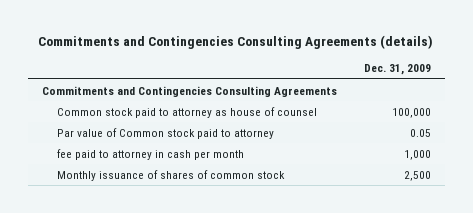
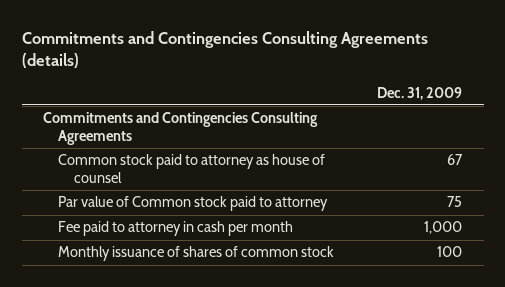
[392,107,432,118] 100,000 -> [447,154,464,166] 67
[410,128,432,137] 0.05 -> [447,196,463,208] 75
[56,148,244,160] fee paid to attorney in cash per month -> [58,221,294,237] Fee paid to attorney in cash per month
[404,170,432,181] 2,500 -> [437,246,463,258] 100

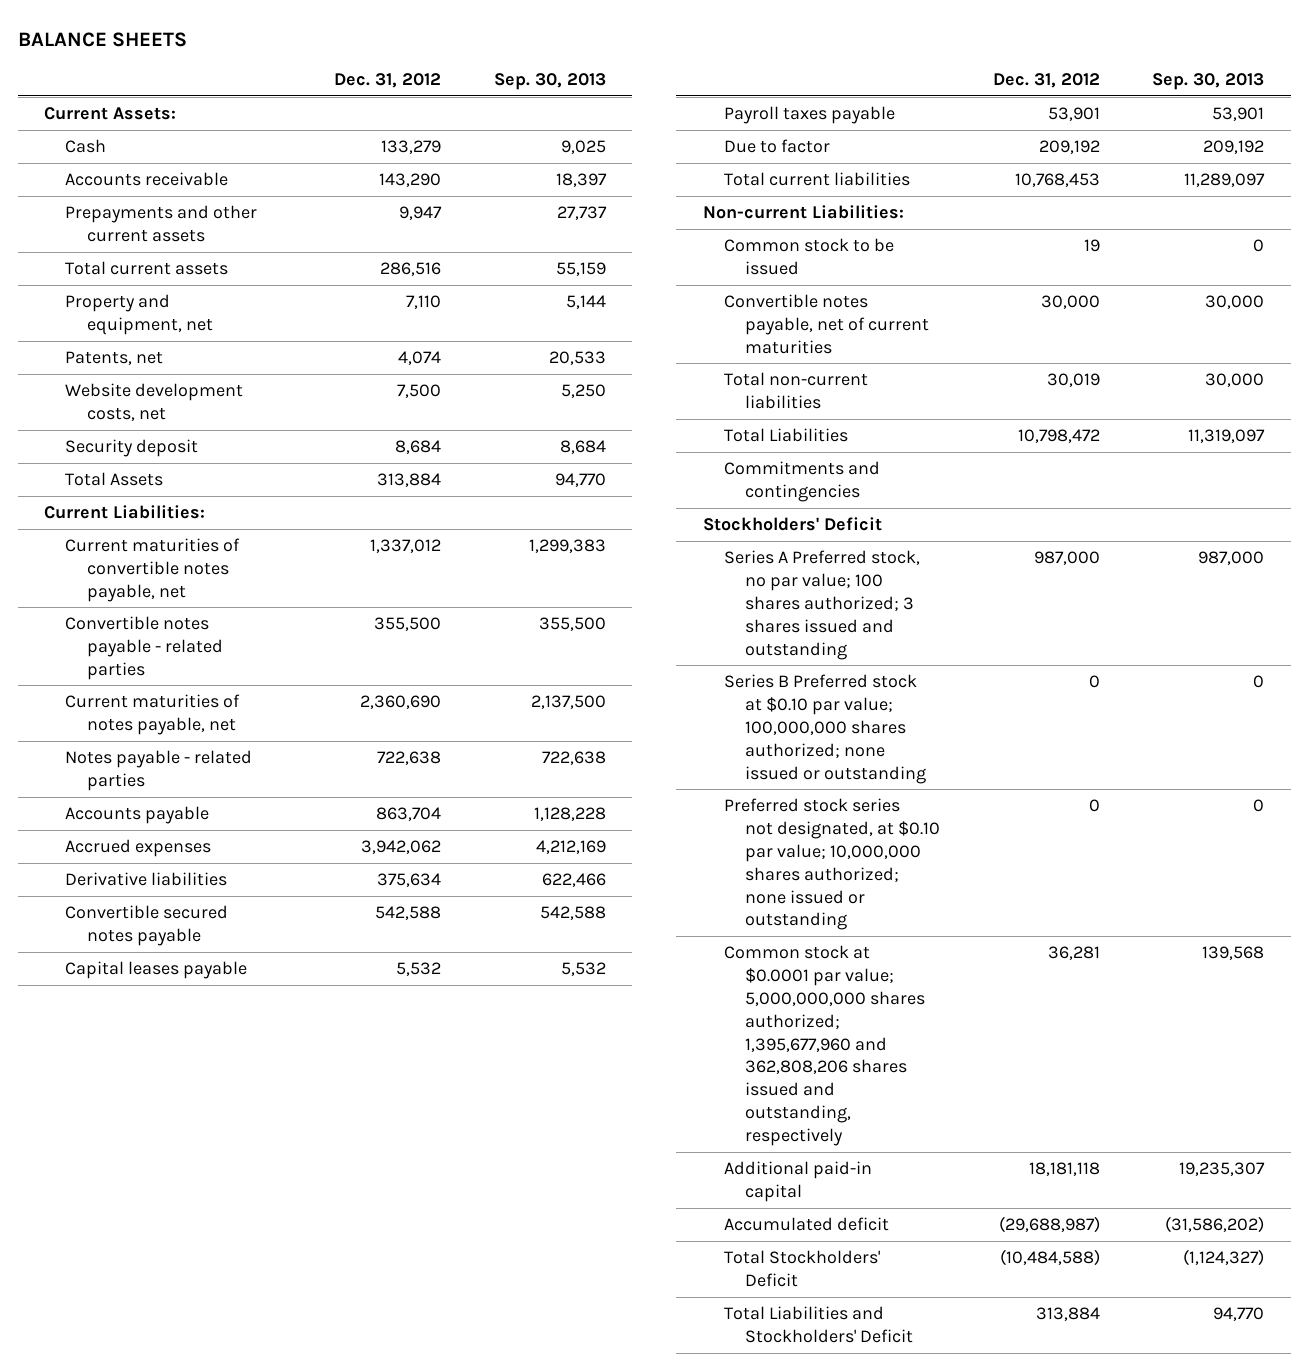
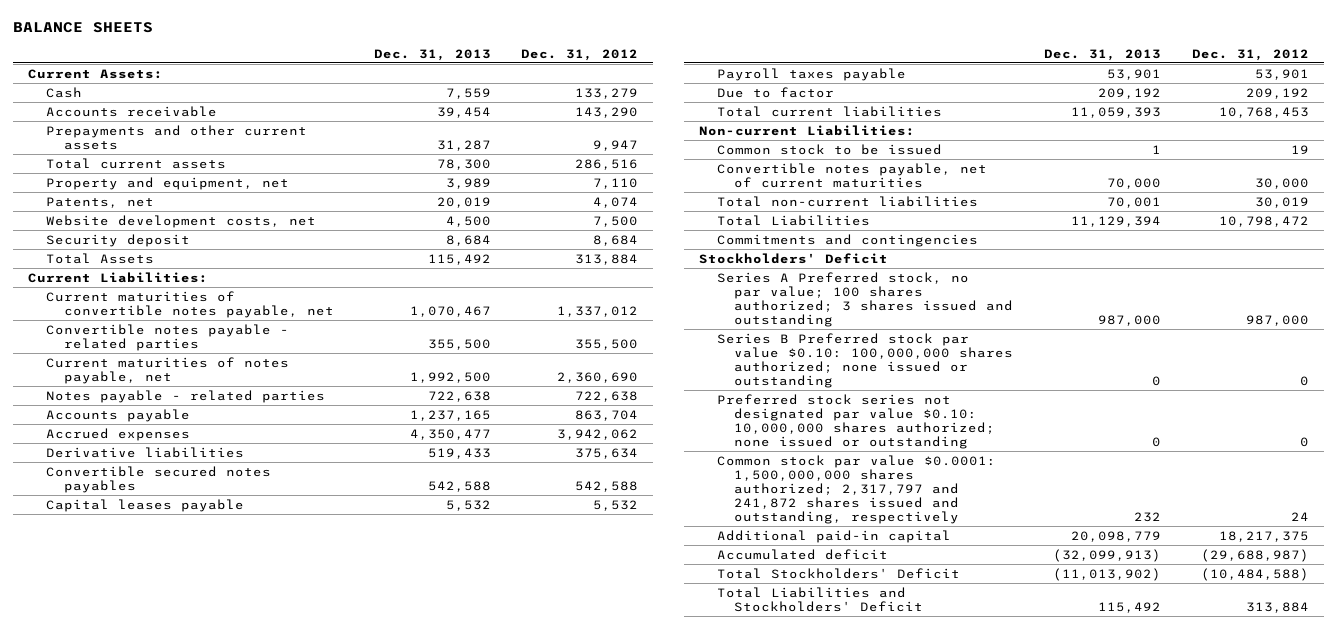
[493,73,606,91] Sep. 30, 2013 -> none
none -> [373,48,491,61] Dec. 31, 2013
[65,904,229,946] Convertible secured notes payable -> [46,465,272,493] Convertible secured notes payables
[723,673,927,784] Series B Preferred stock at $0.10 par value; 100,000,000 shares authorized; none issued or outstanding -> [716,332,1014,388] Series B Preferred stock par value $0.10: 100,000,000 shares authorized; none issued or outstanding
[723,797,941,931] Preferred stock series not designated, at $0.10 par value; 10,000,000 shares authorized; none issued or outstanding -> [716,393,996,449] Preferred stock series not designated par value $0.10: 10,000,000 shares authorized; none issued or outstanding
[723,944,926,1147] Common stock at $0.0001 par value; 5,000,000,000 shares authorized; 1,395,677,960 and 362,808,206 shares issued and outstanding, respectively -> [716,454,996,525] Common stock par value $0.0001: 1,500,000,000 shares authorized; 2,317,797 and 241,872 shares issued and outstanding, respectively
[1047,945,1100,960] 36,281 -> [1290,512,1309,522] 24
[1028,1161,1100,1176] 18,181,118 -> [1218,530,1309,542] 18,217,375

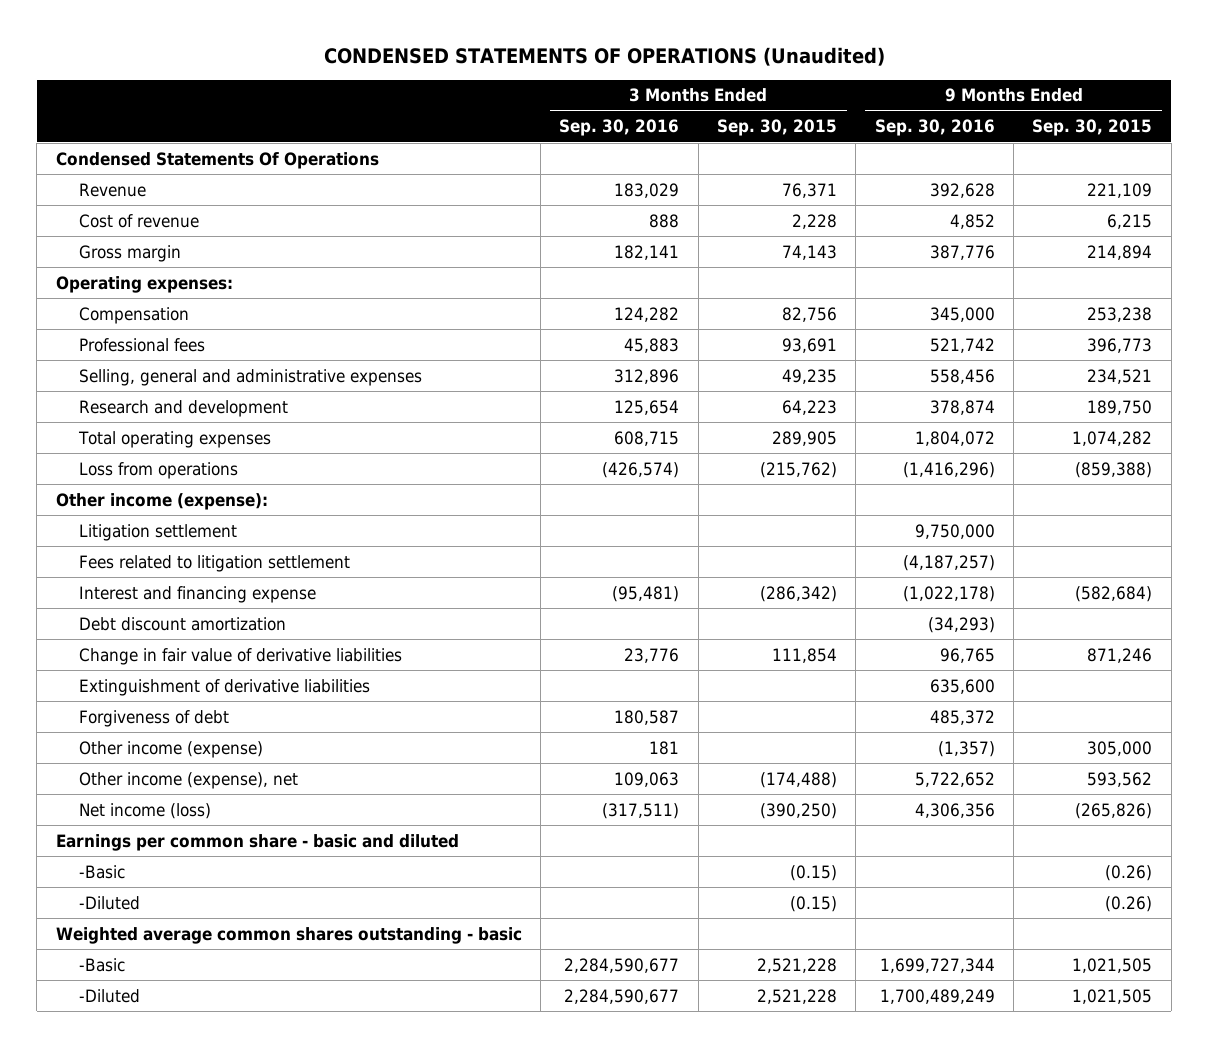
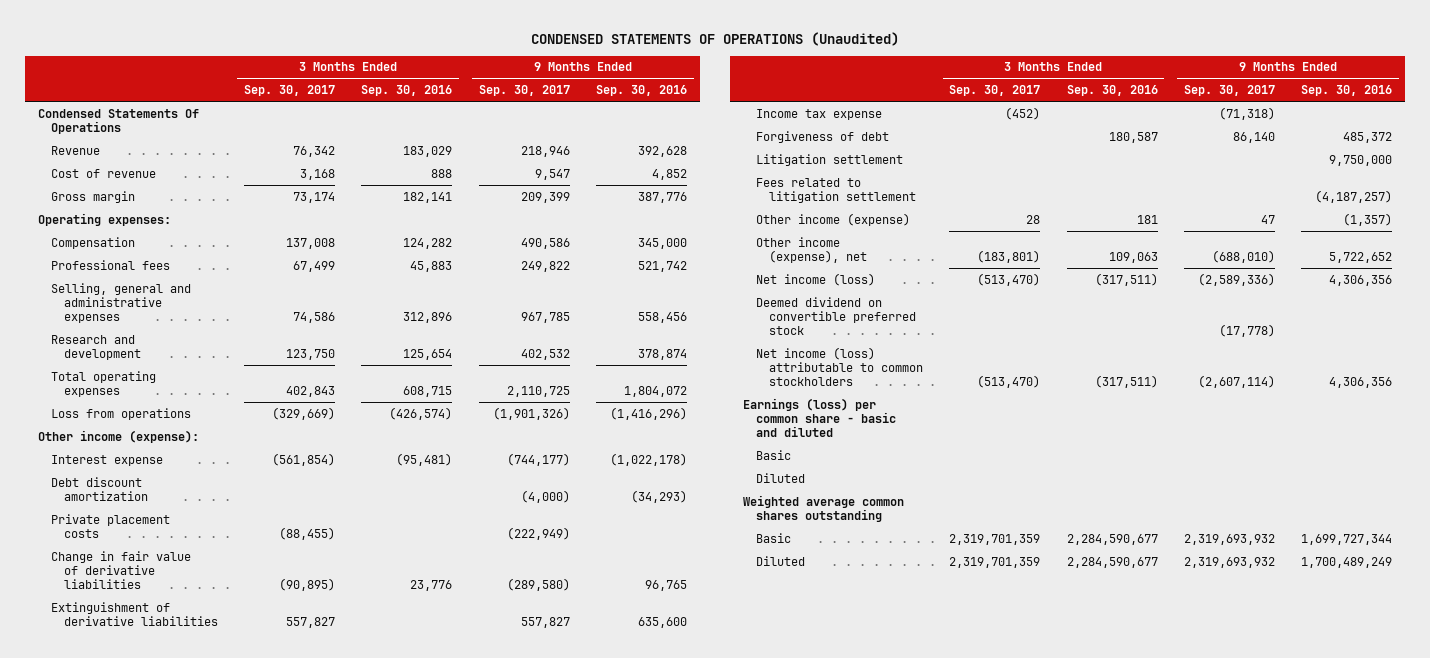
[717,119,838,137] Sep. 30, 2015 -> none
[1032,119,1153,137] Sep. 30, 2015 -> none
none -> [244,85,336,97] Sep. 30, 2017
none -> [478,85,570,97] Sep. 30, 2017
[79,585,317,603] Interest and financing expense -> [50,454,163,466] Interest expense
none -> [50,513,170,538] Private placement costs
none -> [756,108,883,120] Income tax expense
[79,523,238,541] Litigation settlement -> [756,153,904,166] Litigation settlement
[79,554,351,572] Fees related to litigation settlement -> [756,177,917,203] Fees related to litigation settlement
none -> [756,296,917,336] Deemed dividend on convertible preferred stock
none -> [756,346,924,387] Net income (loss) attributable to common stockholders
[55,833,459,851] Earnings per common share - basic and diluted -> [743,397,897,438] Earnings (loss) per common share - basic and diluted
[79,864,126,879] -Basic -> [756,449,792,460] Basic
[79,895,141,910] -Diluted -> [756,472,806,483] Diluted
[55,926,522,944] Weighted average common shares outstanding - basic -> [743,494,905,522] Weighted average common shares outstanding
[79,957,126,972] -Basic -> [756,532,792,543] Basic
[79,988,141,1003] -Diluted -> [756,555,806,566] Diluted

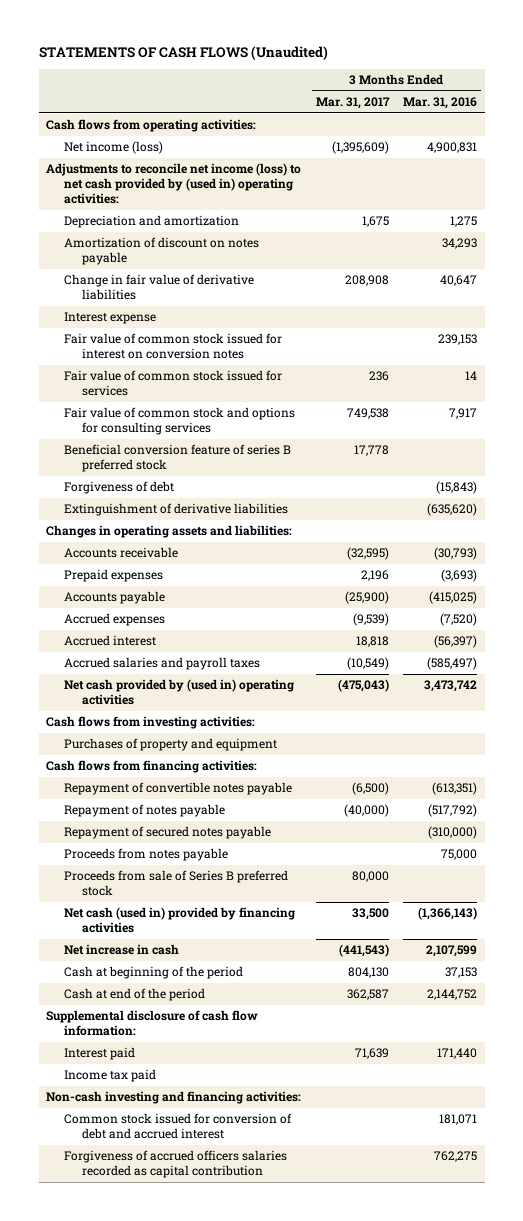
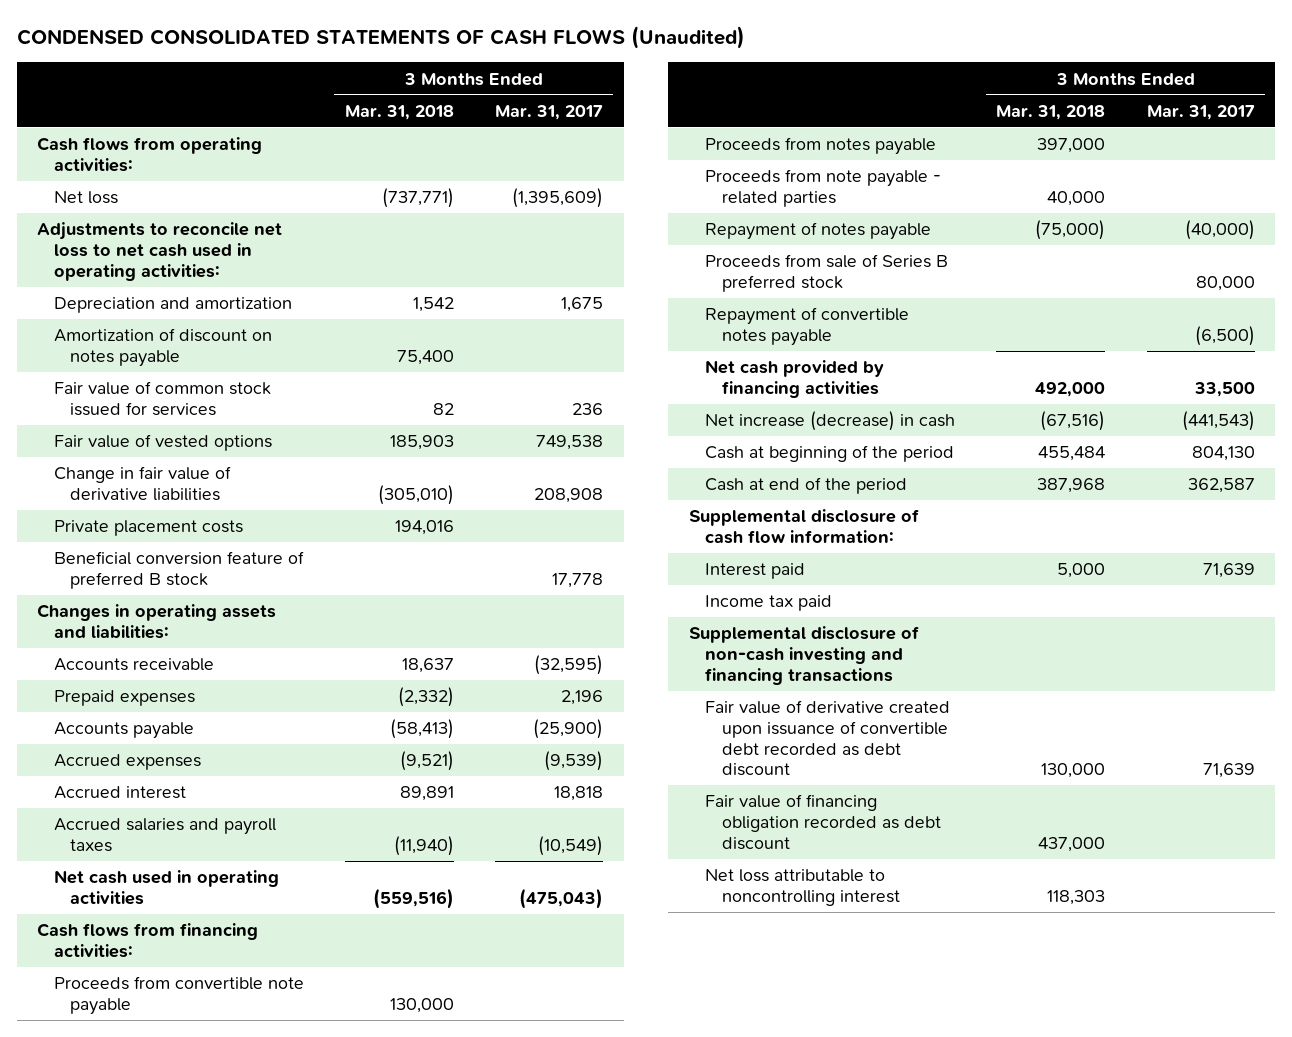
[38,46,328,61] STATEMENTS OF CASH FLOWS (Unaudited) -> [16,26,745,50] CONDENSED CONSOLIDATED STATEMENTS OF CASH FLOWS (Unaudited)
[403,97,478,110] Mar. 31, 2016 -> none
none -> [344,104,454,120] Mar. 31, 2018
[64,141,164,155] Net income (loss) -> [53,191,118,205] Net loss
[45,163,301,204] Adjustments to reconcile net income (loss) to net cash provided by (used in) operating activities: -> [37,222,283,281] Adjustments to reconcile net loss to net cash used in operating activities:
[64,312,157,325] Interest expense -> none
[64,333,283,360] Fair value of common stock issued for interest on conversion notes -> none
[64,481,175,495] Forgiveness of debt -> none
[64,503,289,517] Extinguishment of derivative liabilities -> none
[64,407,296,436] Fair value of common stock and options for consulting services -> [53,434,272,452] Fair value of vested options
[64,274,255,301] Change in fair value of derivative liabilities -> [53,466,231,501] Change in fair value of derivative liabilities
none -> [53,520,243,537] Private placement costs
[64,444,292,473] Beneficial conversion feature of series B preferred stock -> [53,551,304,589] Beneficial conversion feature of preferred B stock
[45,716,255,730] Cash flows from investing activities: -> none
[64,738,278,752] Purchases of property and equipment -> none
[64,679,295,706] Net cash provided by (used in) operating activities -> [53,870,279,905] Net cash used in operating activities
[64,826,272,840] Repayment of secured notes payable -> none
none -> [53,976,304,1015] Proceeds from convertible note payable
none -> [705,169,942,207] Proceeds from note payable - related parties
[64,804,226,818] Repayment of notes payable -> [705,222,932,241] Repayment of notes payable
[64,782,293,796] Repayment of convertible notes payable -> [705,307,910,346] Repayment of convertible notes payable
[64,907,296,934] Net cash (used in) provided by financing activities -> [705,360,885,398] Net cash provided by financing activities
[64,944,180,956] Net increase in cash -> [705,411,956,432] Net increase (decrease) in cash
[64,1113,293,1140] Common stock issued for conversion of debt and accrued interest -> none
[64,1150,288,1179] Forgiveness of accrued officers salaries recorded as capital contribution -> none
[45,1091,301,1105] Non-cash investing and financing activities: -> [688,626,919,685] Supplemental disclosure of non-cash investing and financing transactions
none -> [705,700,951,777] Fair value of derivative created upon issuance of convertible debt recorded as debt discount
none -> [705,794,941,850] Fair value of financing obligation recorded as debt discount
none -> [705,869,900,906] Net loss attributable to noncontrolling interest

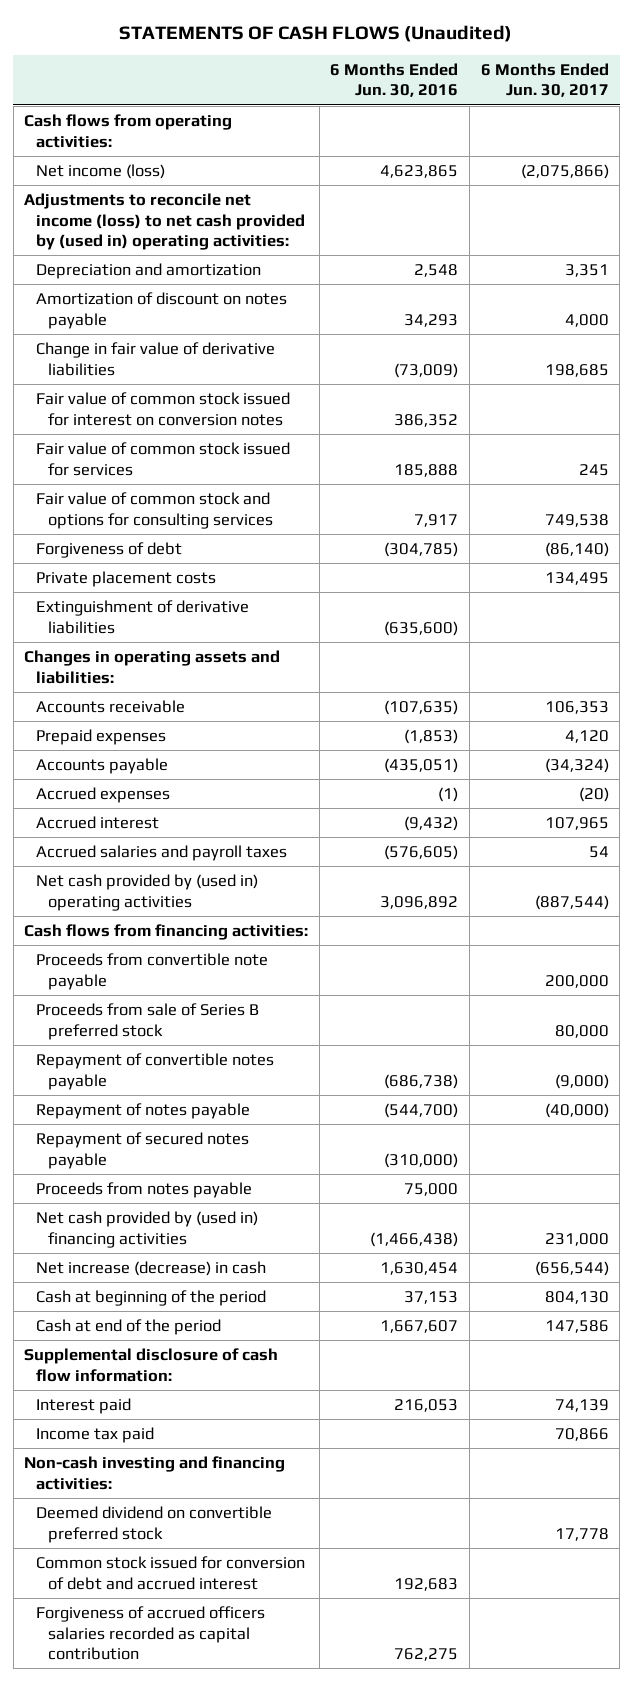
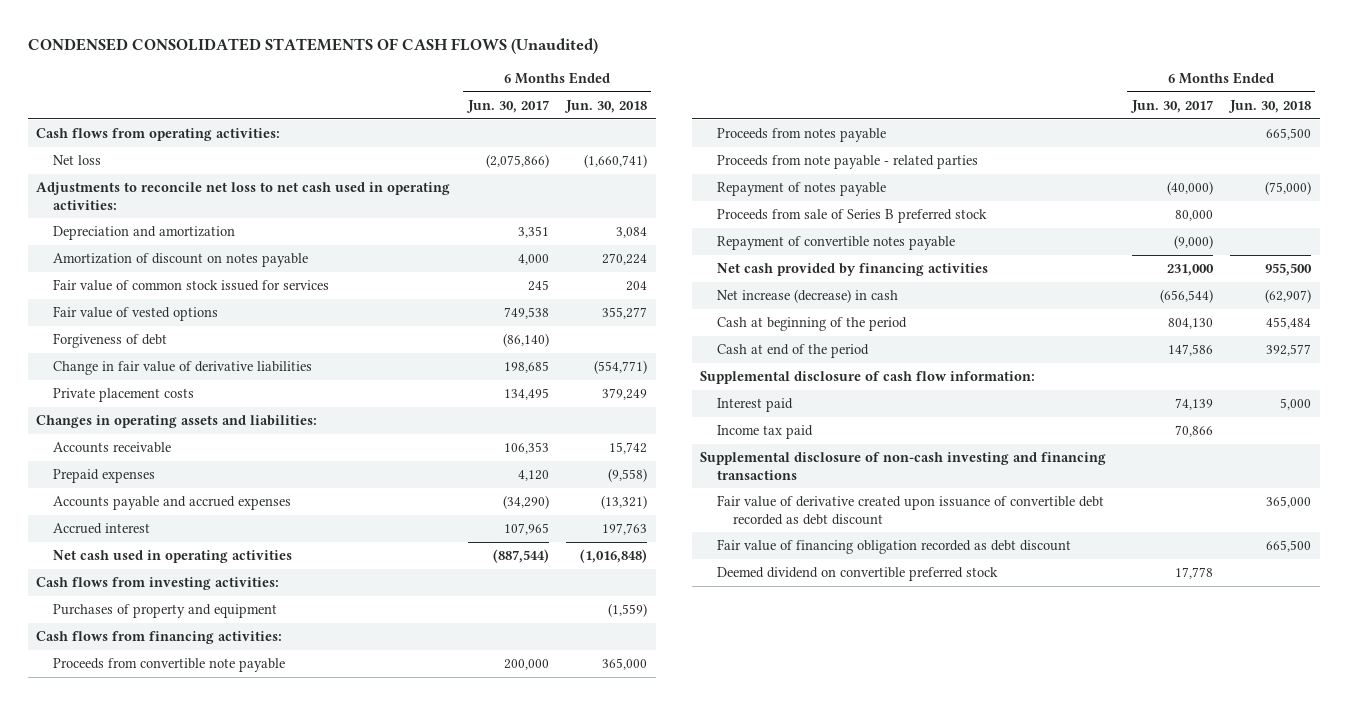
[119,24,513,42] STATEMENTS OF CASH FLOWS (Unaudited) -> [27,38,598,55] CONDENSED CONSOLIDATED STATEMENTS OF CASH FLOWS (Unaudited)
[330,62,459,98] 6 Months Ended Jun. 30, 2016 -> none
none -> [563,99,647,113] Jun. 30, 2018
[35,163,165,179] Net income (loss) -> [52,155,101,166] Net loss
[24,192,305,251] Adjustments to reconcile net income (loss) to net cash provided by (used in) operating activities: -> [36,182,451,210] Adjustments to reconcile net loss to net cash used in operating activities:
[35,391,290,426] Fair value of common stock issued for interest on conversion notes -> none
[35,491,273,529] Fair value of common stock and options for consulting services -> [52,306,218,322] Fair value of vested options
[35,341,275,376] Change in fair value of derivative liabilities -> [52,361,312,376] Change in fair value of derivative liabilities
[35,599,249,634] Extinguishment of derivative liabilities -> none
[35,786,170,803] Accrued expenses -> none
[35,757,168,774] Accounts payable -> [52,496,291,511] Accounts payable and accrued expenses
[544,757,609,773] (34,324) -> [502,495,549,510] (34,290)
[35,844,287,861] Accrued salaries and payroll taxes -> none
[35,873,258,911] Net cash provided by (used in) operating activities -> [52,550,292,564] Net cash used in operating activities
none -> [36,577,280,591] Cash flows from investing activities:
none -> [52,604,277,619] Purchases of property and equipment
[35,1181,252,1198] Proceeds from notes payable -> [716,128,886,143] Proceeds from notes payable
none -> [716,155,978,170] Proceeds from note payable - related parties
[35,1102,250,1119] Repayment of notes payable -> [716,182,886,197] Repayment of notes payable
[35,1131,249,1169] Repayment of secured notes payable -> none
[35,1210,258,1248] Net cash provided by (used in) financing activities -> [716,263,988,277] Net cash provided by financing activities
[24,1455,286,1490] Non-cash investing and financing activities: -> [700,452,1107,480] Supplemental disclosure of non-cash investing and financing transactions
none -> [716,495,1104,525] Fair value of derivative created upon issuance of convertible debt recorded as debt discount
none -> [716,539,1071,555] Fair value of financing obligation recorded as debt discount
[35,1555,305,1590] Common stock issued for conversion of debt and accrued interest -> none
[35,1605,265,1661] Forgiveness of accrued officers salaries recorded as capital contribution -> none

